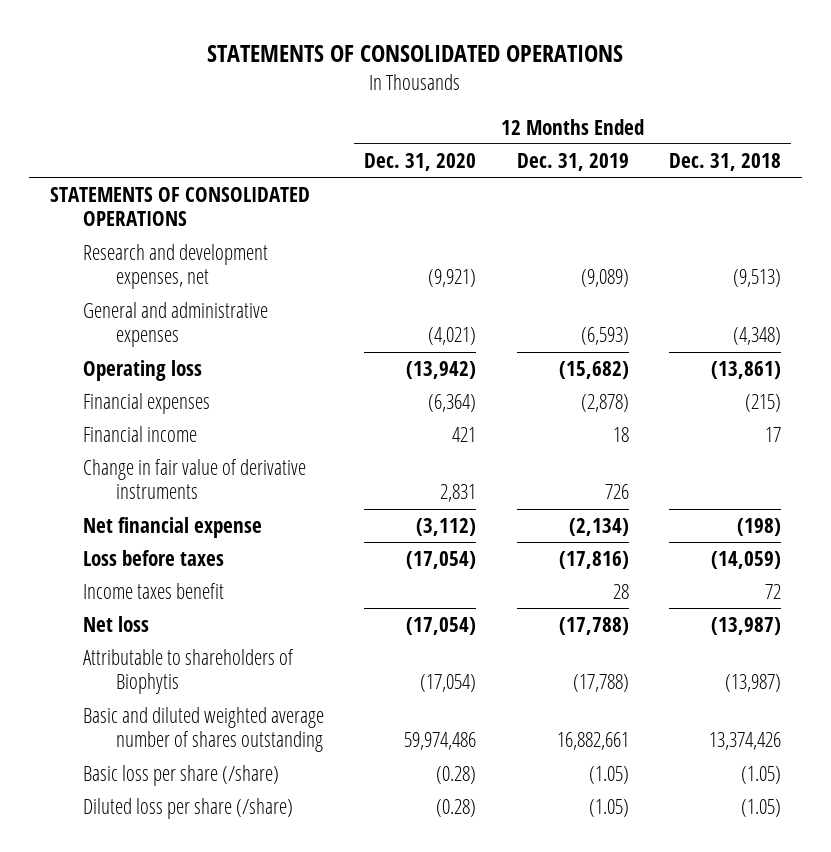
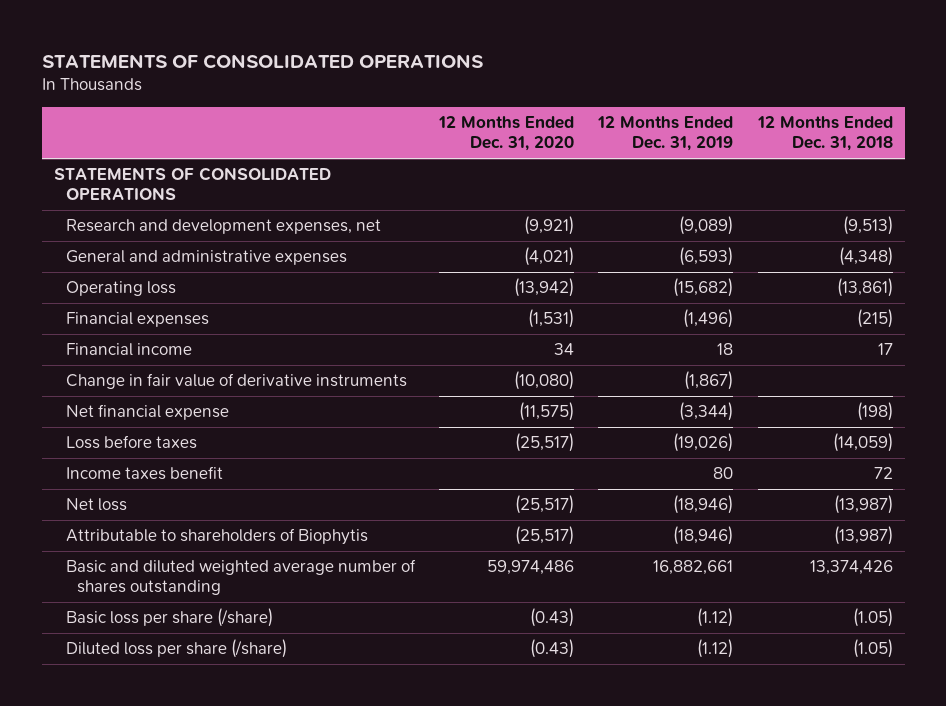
[428,394,477,413] (6,364) -> [527,309,574,329] (1,531)
[580,394,629,413] (2,878) -> [683,309,734,329] (1,496)
[452,427,477,443] 421 -> [553,343,574,356] 34
[440,484,477,503] 2,831 -> [513,371,574,391] (10,080)
[604,484,629,500] 726 -> [684,371,734,391] (1,867)
[416,518,477,537] (3,112) -> [518,402,574,422] (11,575)
[568,518,629,537] (2,134) -> [679,402,734,422] (3,344)
[406,551,477,570] (17,054) -> [514,433,574,453] (25,517)
[558,551,629,570] (17,816) -> [673,433,734,453] (19,026)
[612,584,629,600] 28 -> [713,467,734,480] 80
[406,617,477,636] (17,054) -> [514,495,574,515] (25,517)
[558,617,629,636] (17,788) -> [673,495,734,515] (18,946)
[420,674,477,693] (17,054) -> [514,526,574,546] (25,517)
[572,674,629,693] (17,788) -> [673,526,734,546] (18,946)
[436,766,477,785] (0.28) -> [529,608,574,628] (0.43)
[588,766,629,785] (1.05) -> [697,608,734,628] (1.12)
[436,799,477,818] (0.28) -> [529,639,574,659] (0.43)
[588,799,629,818] (1.05) -> [697,639,734,659] (1.12)

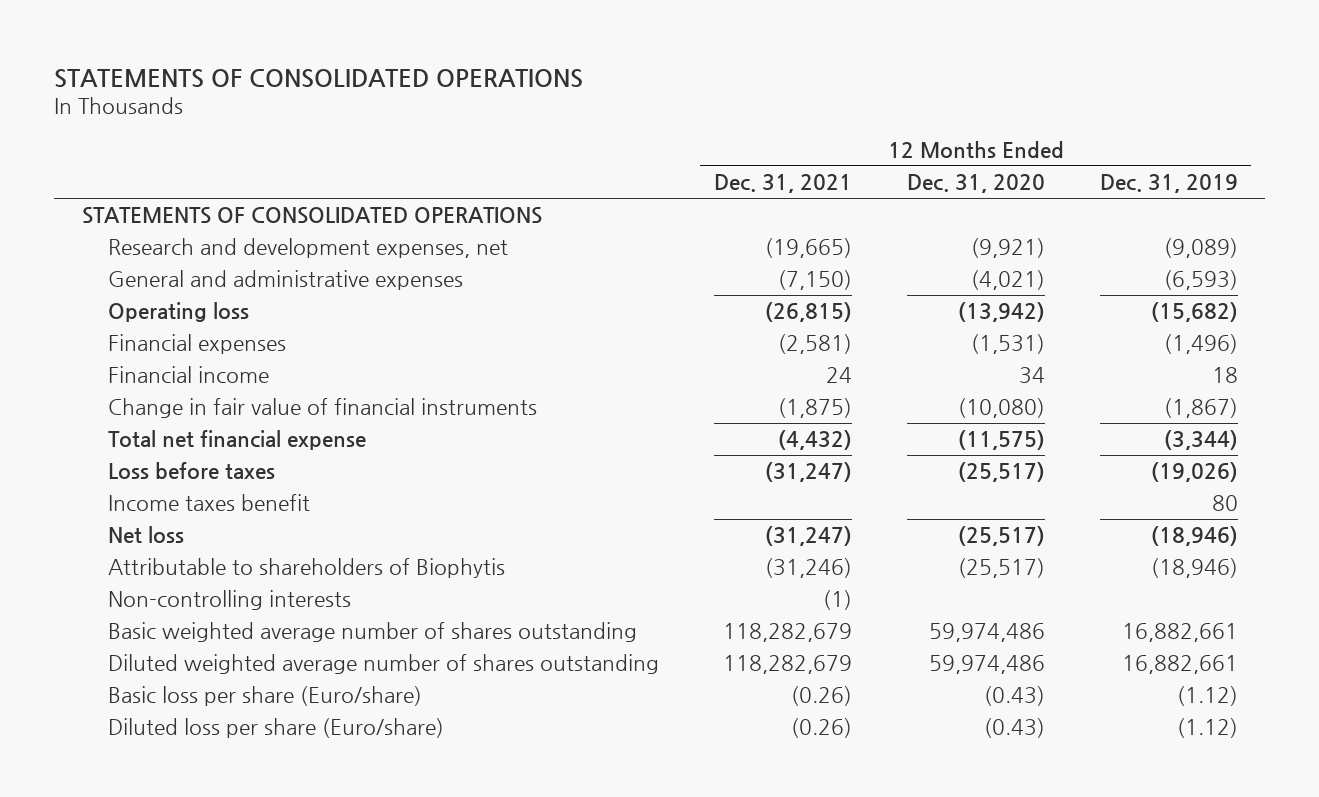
[756,116,893,152] 12 Months Ended Dec. 31, 2018 -> none
none -> [713,174,852,194] Dec. 31, 2021
[65,373,407,390] Change in fair value of derivative instruments -> [107,398,537,419] Change in fair value of financial instruments
[65,404,229,421] Net financial expense -> [107,430,366,451] Total net financial expense
none -> [107,590,351,611] Non-controlling interests
[65,559,416,596] Basic and diluted weighted average number of shares outstanding -> [107,622,637,643] Basic weighted average number of shares outstanding
none -> [107,654,659,675] Diluted weighted average number of shares outstanding
[65,608,273,628] Basic loss per share (/share) -> [107,686,422,707] Basic loss per share (Euro/share)
[65,639,287,659] Diluted loss per share (/share) -> [107,718,444,739] Diluted loss per share (Euro/share)

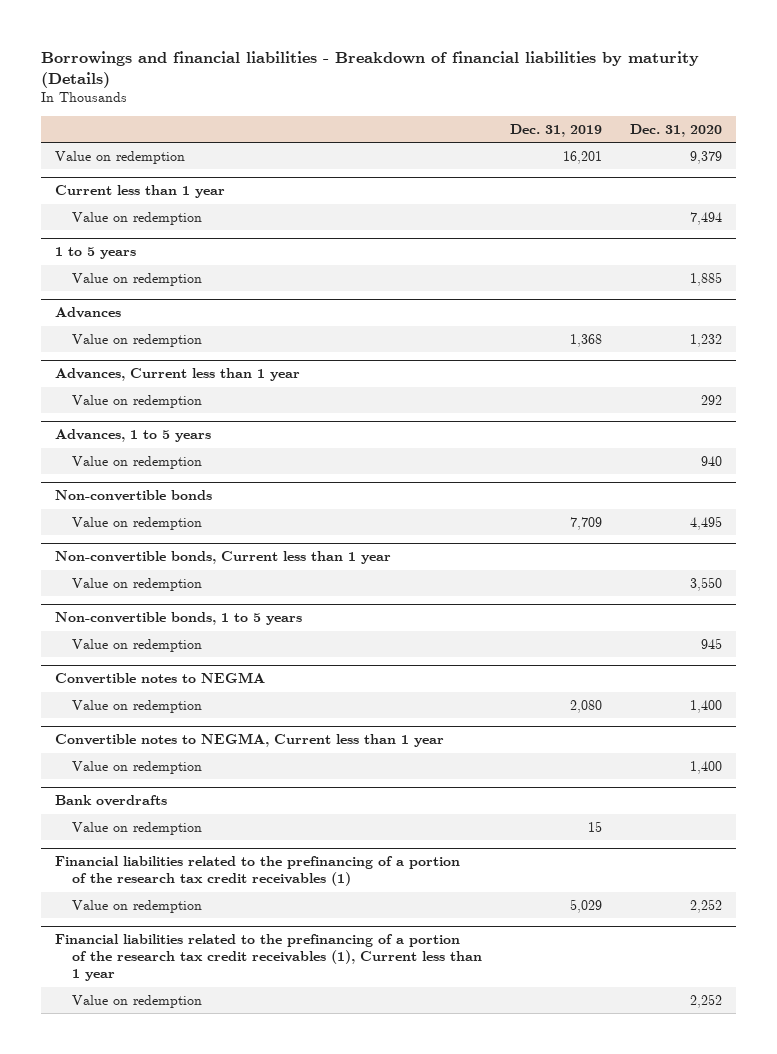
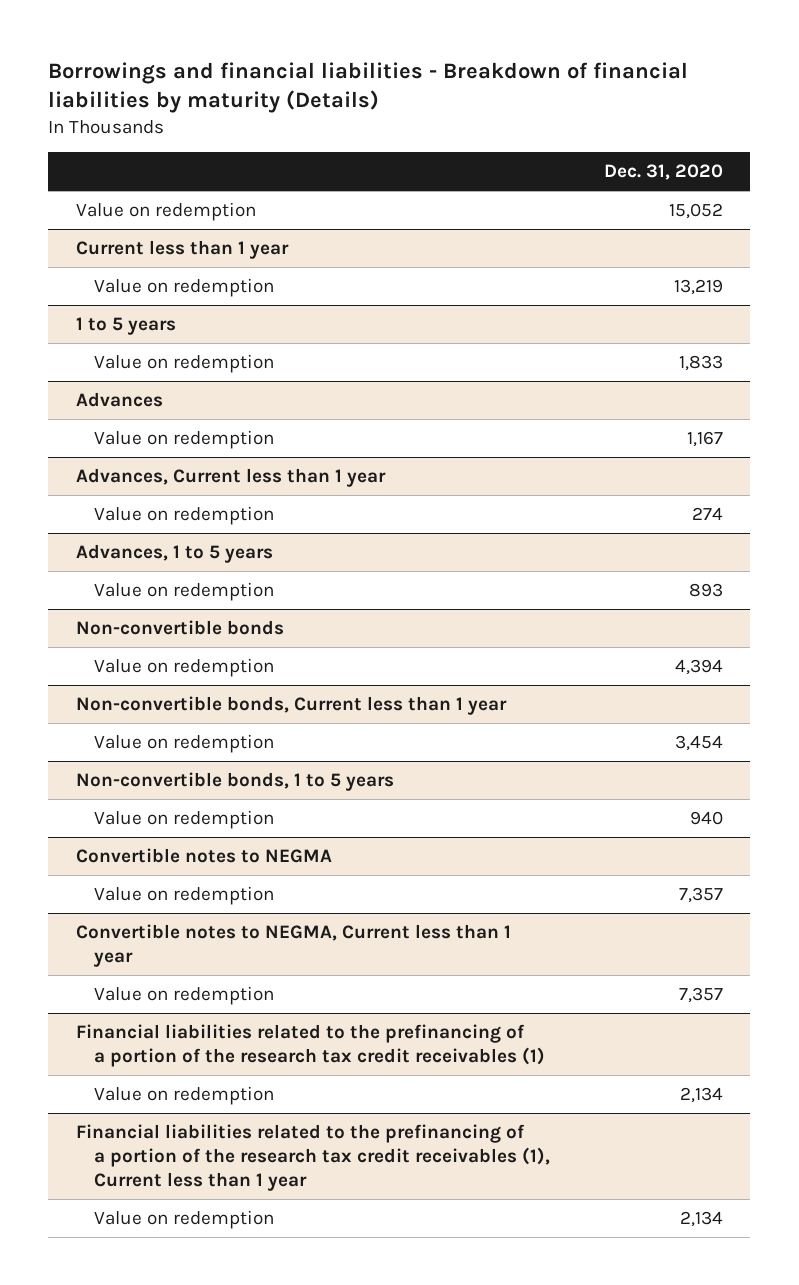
[510,123,603,137] Dec. 31, 2019 -> none
[689,150,722,164] 9,379 -> [669,203,724,220] 15,052
[689,211,722,225] 7,494 -> [674,279,724,296] 13,219
[689,271,722,286] 1,885 -> [679,355,724,372] 1,833
[689,333,722,347] 1,232 -> [687,431,724,448] 1,167
[700,394,722,405] 292 -> [692,507,724,521] 274
[700,455,722,466] 940 -> [689,583,724,598] 893
[689,515,722,530] 4,495 -> [675,659,724,676] 4,394
[689,576,722,591] 3,550 -> [675,735,724,752] 3,454
[700,637,722,649] 945 -> [690,811,724,826] 940
[689,699,722,713] 1,400 -> [679,887,724,904] 7,357
[55,795,168,807] Bank overdrafts -> none
[72,821,203,835] Value on redemption -> none
[689,760,722,774] 1,400 -> [679,987,724,1004] 7,357
[689,898,722,913] 2,252 -> [680,1087,724,1104] 2,134
[689,993,722,1008] 2,252 -> [680,1211,724,1228] 2,134

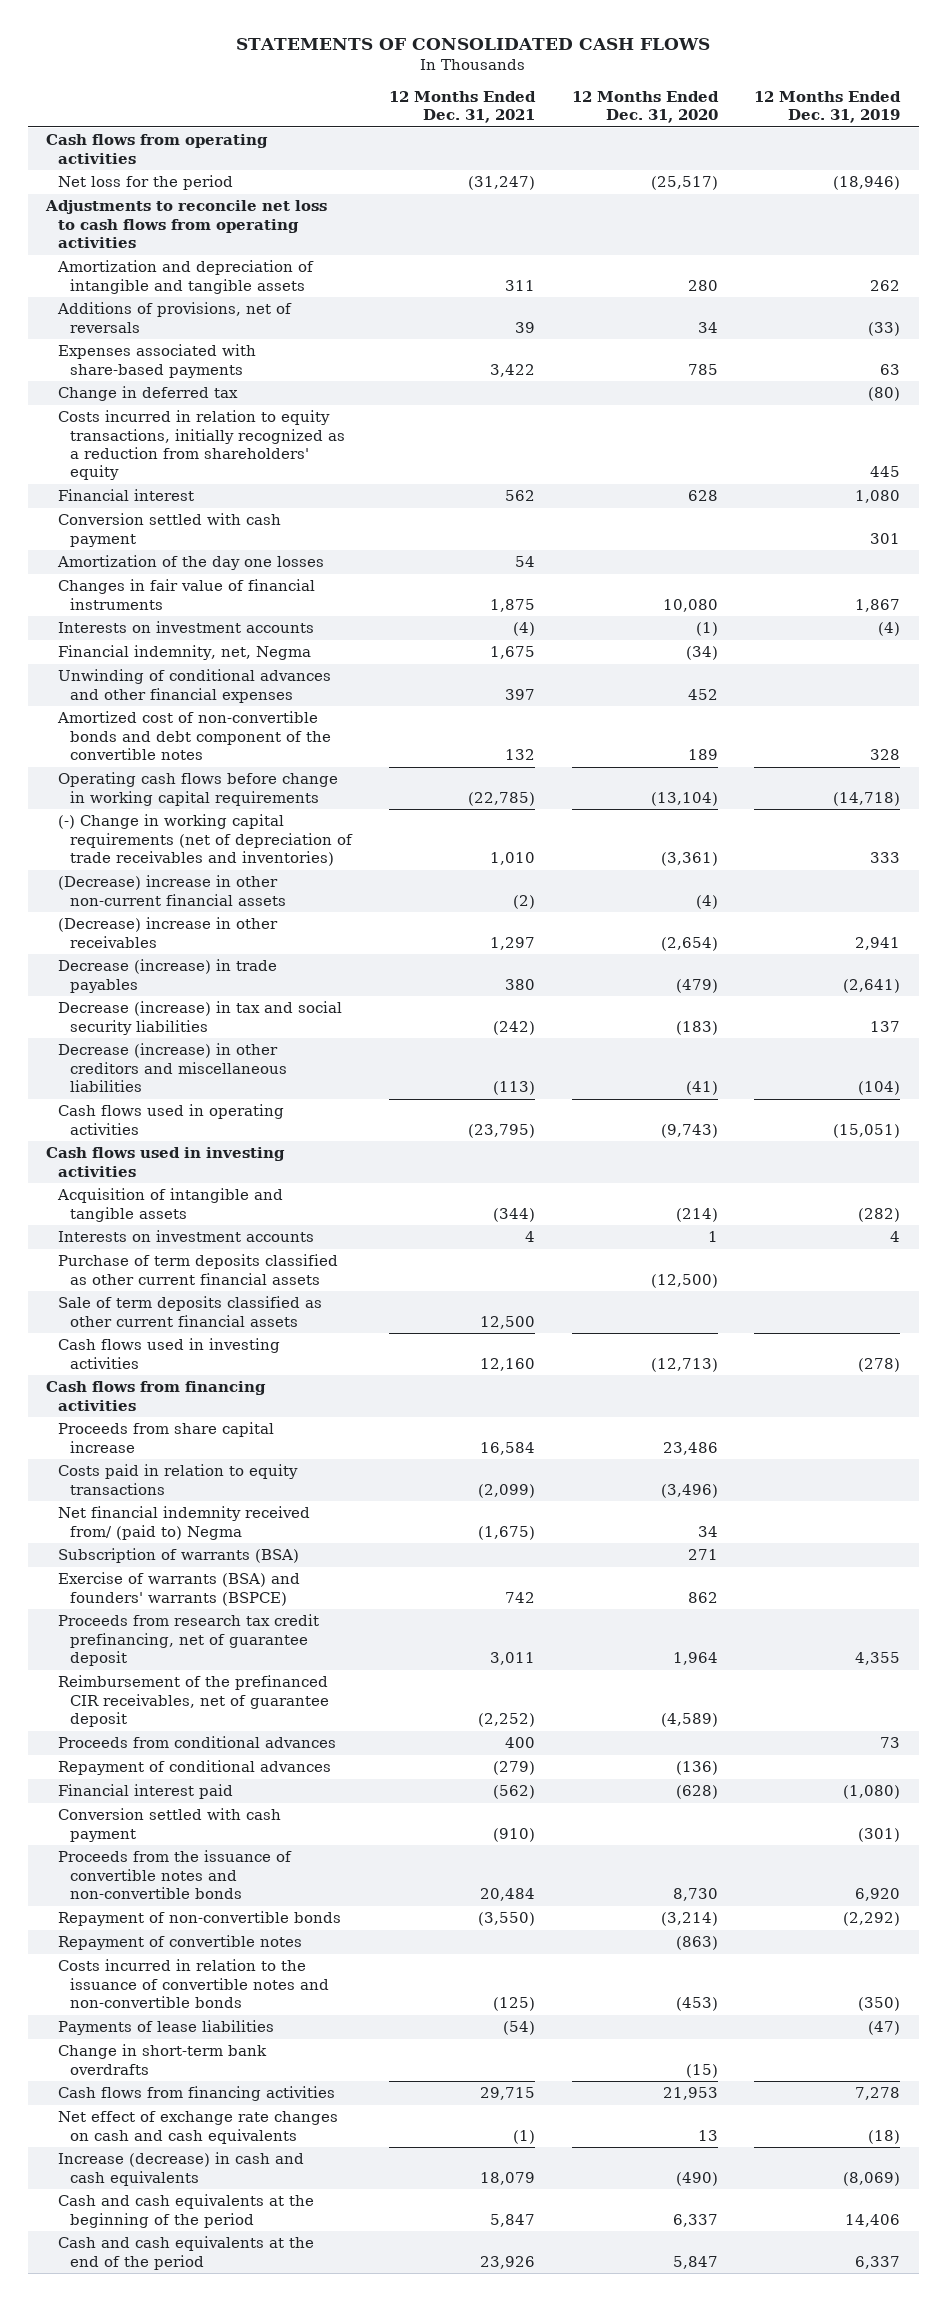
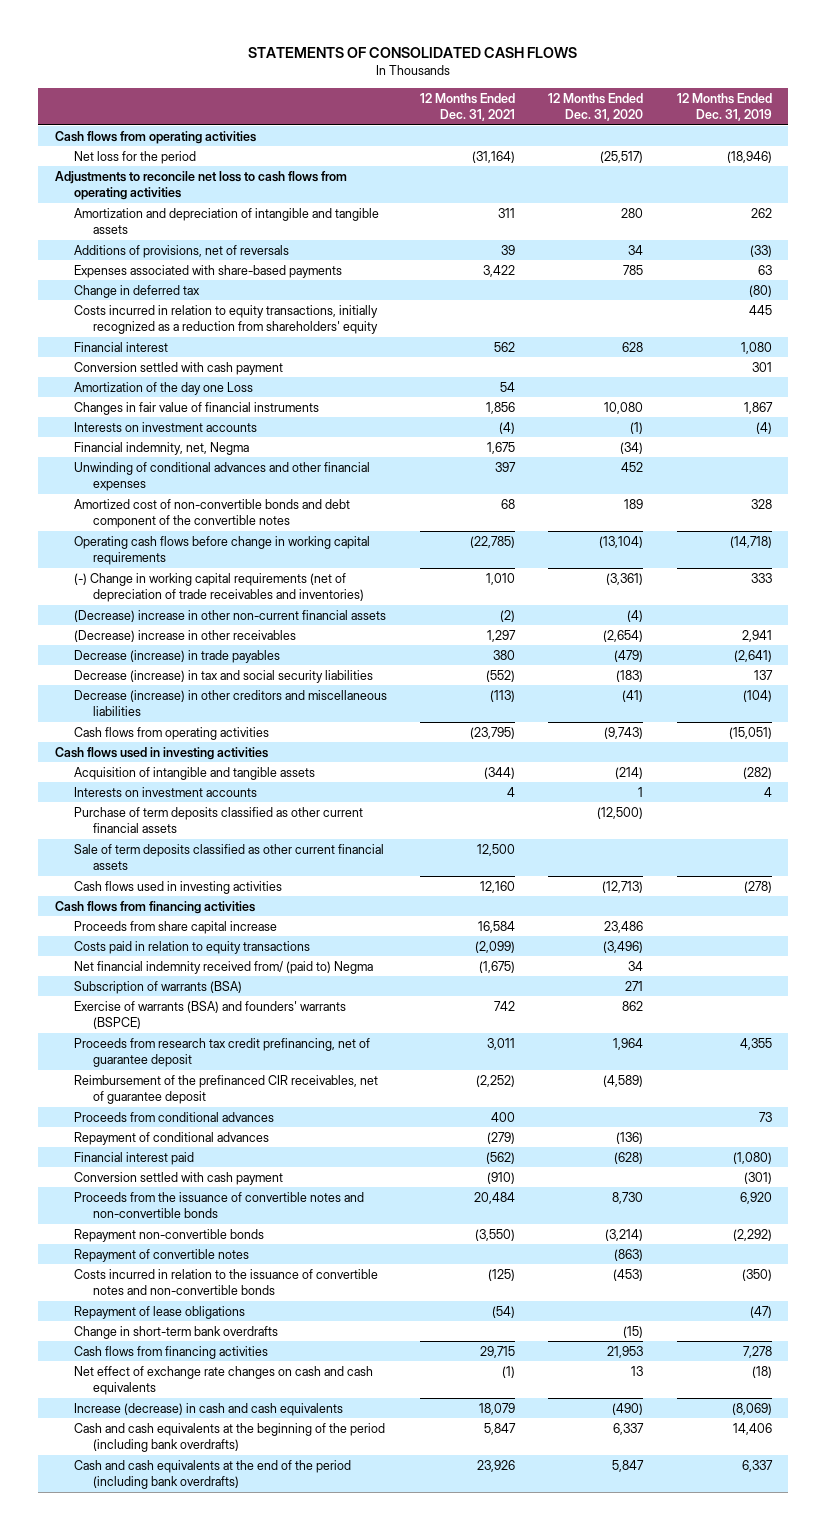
[467,176,535,191] (31,247) -> [472,150,516,163] (31,164)
[57,555,325,571] Amortization of the day one losses -> [73,381,253,395] Amortization of the day one Loss
[489,598,535,612] 1,875 -> [486,401,516,414] 1,856
[504,748,535,760] 132 -> [501,498,516,509] 68
[492,1020,535,1035] (242) -> [486,669,516,682] (552)
[58,1104,285,1135] Cash flows used in operating activities -> [73,726,269,740] Cash flows from operating activities
[58,1911,342,1927] Repayment of non-convertible bonds -> [73,1228,264,1242] Repayment non-convertible bonds
[58,2020,275,2036] Payments of lease liabilities -> [73,1305,245,1319] Repayment of lease obligations
[58,2194,315,2228] Cash and cash equivalents at the beginning of the period -> [73,1422,385,1453] Cash and cash equivalents at the beginning of the period (including bank overdrafts)
[58,2236,315,2270] Cash and cash equivalents at the end of the period -> [73,1459,351,1490] Cash and cash equivalents at the end of the period (including bank overdrafts)

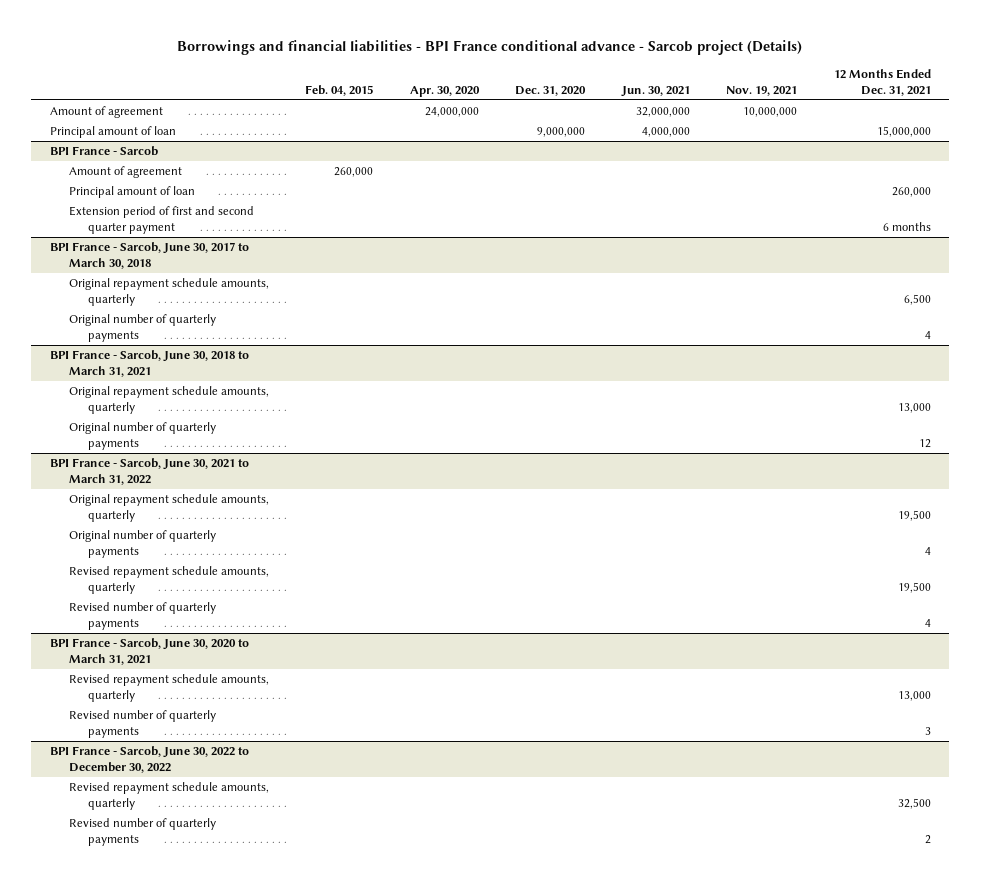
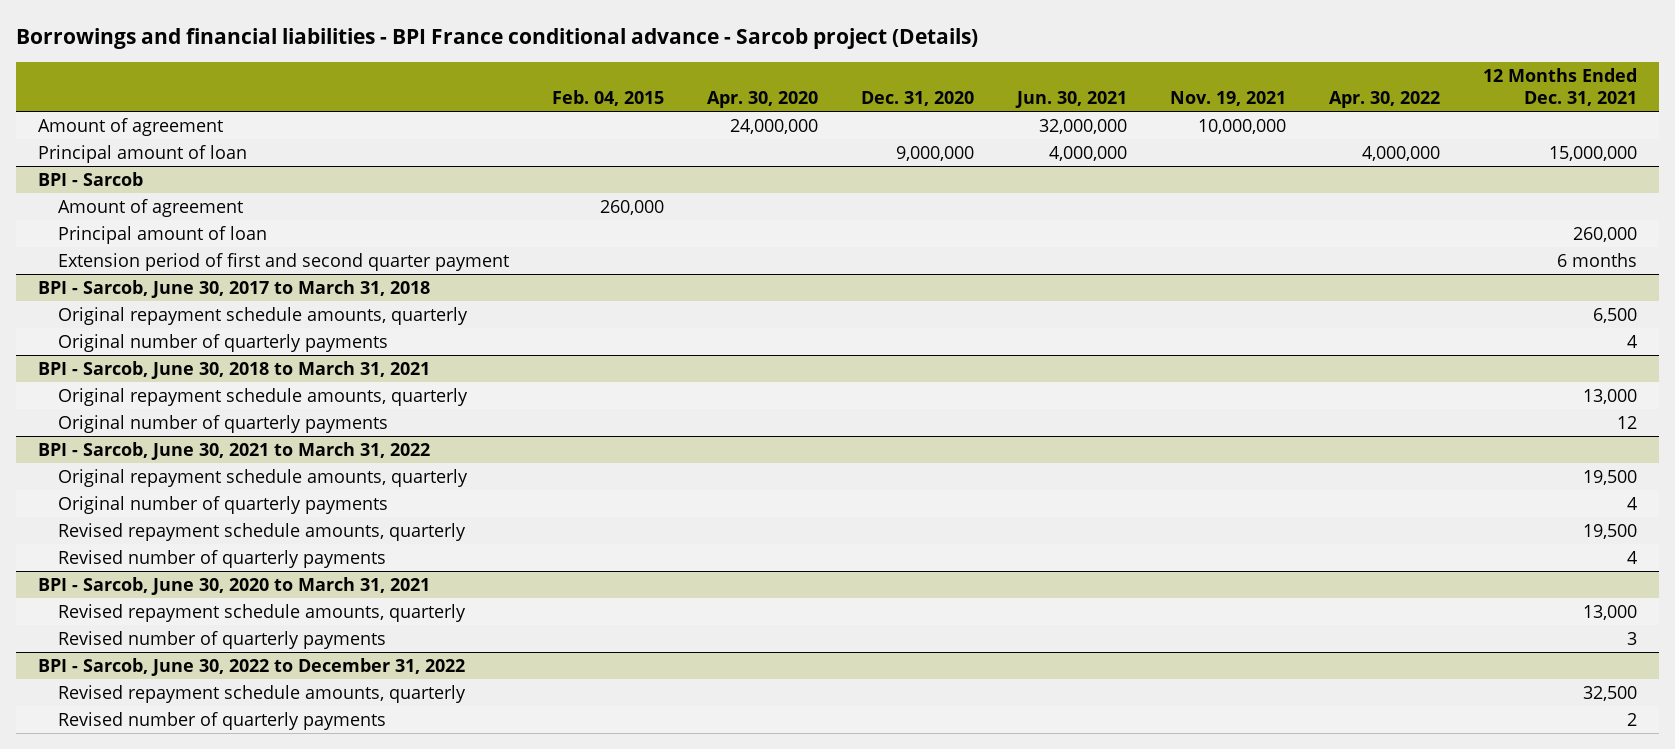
none -> [1329,91,1441,109] Apr. 30, 2022
[49,146,158,157] BPI France - Sarcob -> [37,171,143,186] BPI - Sarcob
[49,242,249,270] BPI France - Sarcob, June 30, 2017 to March 30, 2018 -> [37,279,430,298] BPI - Sarcob, June 30, 2017 to March 31, 2018
[49,350,249,378] BPI France - Sarcob, June 30, 2018 to March 31, 2021 -> [37,360,430,379] BPI - Sarcob, June 30, 2018 to March 31, 2021
[49,458,249,486] BPI France - Sarcob, June 30, 2021 to March 31, 2022 -> [37,441,430,460] BPI - Sarcob, June 30, 2021 to March 31, 2022
[49,638,249,666] BPI France - Sarcob, June 30, 2020 to March 31, 2021 -> [37,576,430,595] BPI - Sarcob, June 30, 2020 to March 31, 2021
[49,746,249,774] BPI France - Sarcob, June 30, 2022 to December 30, 2022 -> [37,657,465,676] BPI - Sarcob, June 30, 2022 to December 31, 2022

